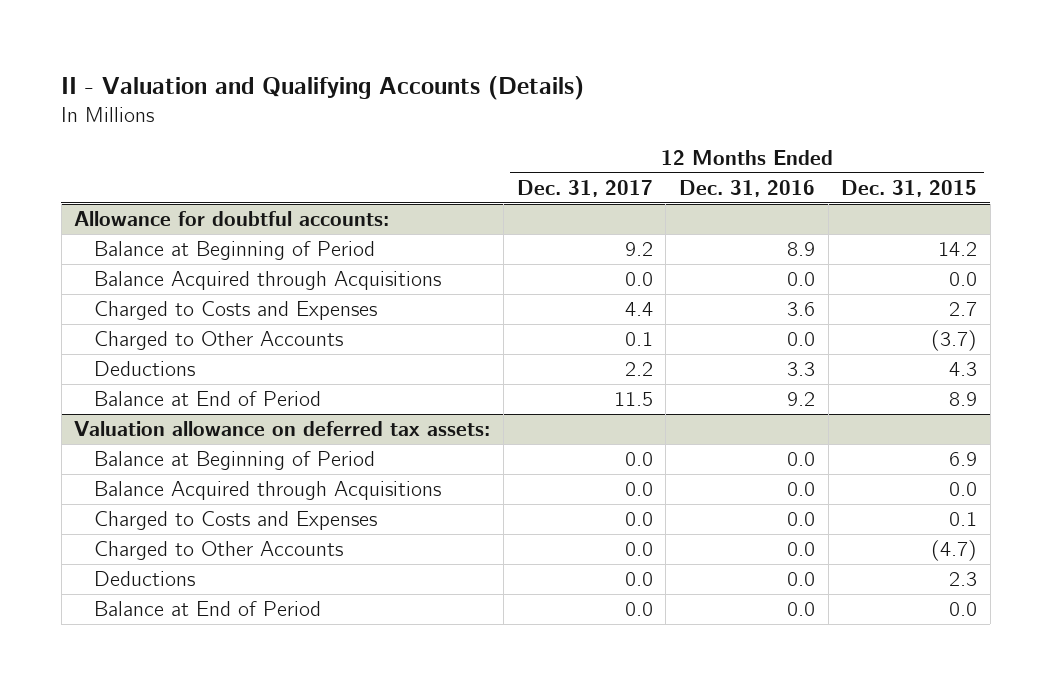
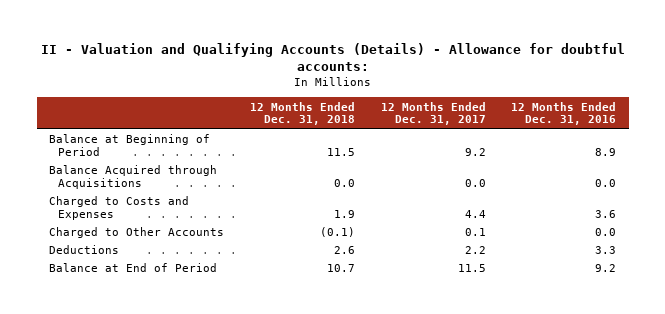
[61,75,585,100] II - Valuation and Qualifying Accounts (Details) -> [40,42,625,72] II - Valuation and Qualifying Accounts (Details) - Allowance for doubtful accounts:
[841,180,978,198] Dec. 31, 2015 -> none
none -> [249,101,355,126] 12 Months Ended Dec. 31, 2018
[74,211,390,227] Allowance for doubtful accounts: -> none
[74,421,491,437] Valuation allowance on deferred tax assets: -> none
[94,451,376,471] Balance at Beginning of Period -> none
[94,481,442,501] Balance Acquired through Acquisitions -> none
[94,511,378,531] Charged to Costs and Expenses -> none
[94,541,344,561] Charged to Other Accounts -> none
[94,571,196,587] Deductions -> none
[94,601,322,617] Balance at End of Period -> none

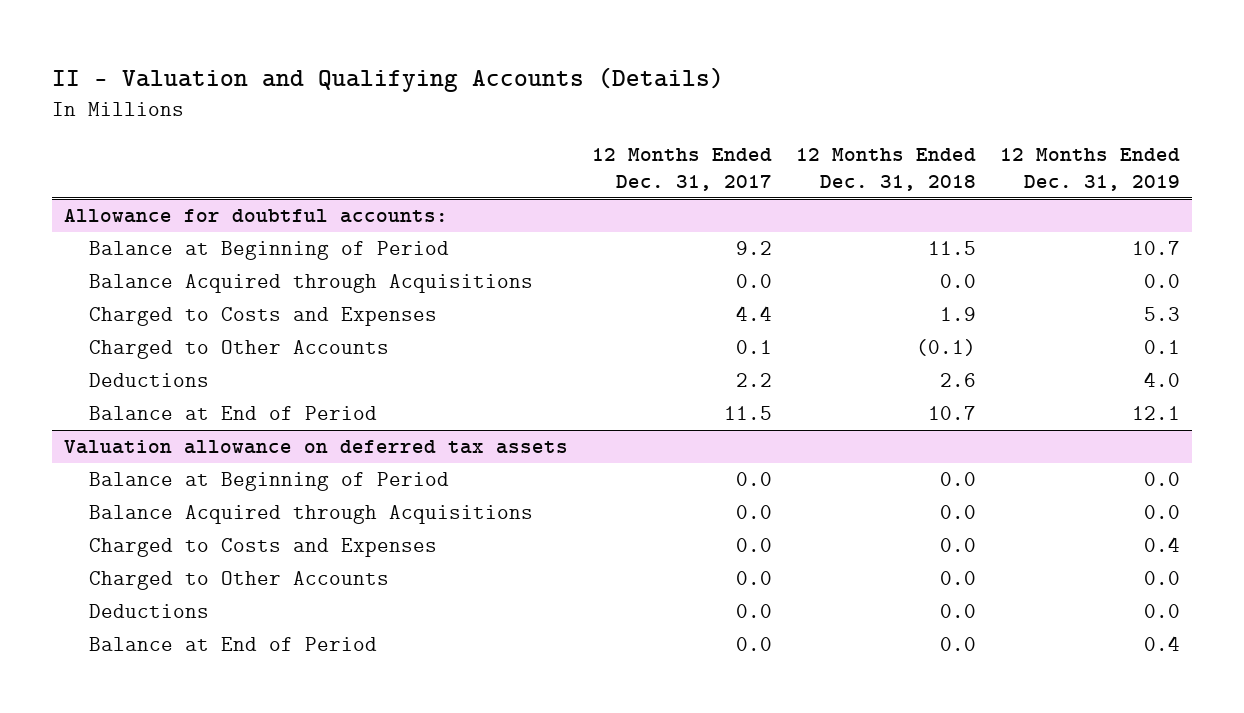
[40,42,625,72] II - Valuation and Qualifying Accounts (Details) - Allowance for doubtful accounts: -> [51,67,724,93] II - Valuation and Qualifying Accounts (Details)
[511,101,617,126] 12 Months Ended Dec. 31, 2016 -> none
none -> [999,147,1180,191] 12 Months Ended Dec. 31, 2019
none -> [63,209,448,224] Allowance for doubtful accounts:
none -> [63,440,568,455] Valuation allowance on deferred tax assets
none -> [88,472,449,492] Balance at Beginning of Period
none -> [88,505,533,525] Balance Acquired through Acquisitions
none -> [88,538,437,558] Charged to Costs and Expenses
none -> [88,571,389,591] Charged to Other Accounts
none -> [88,604,209,619] Deductions
none -> [88,637,377,652] Balance at End of Period

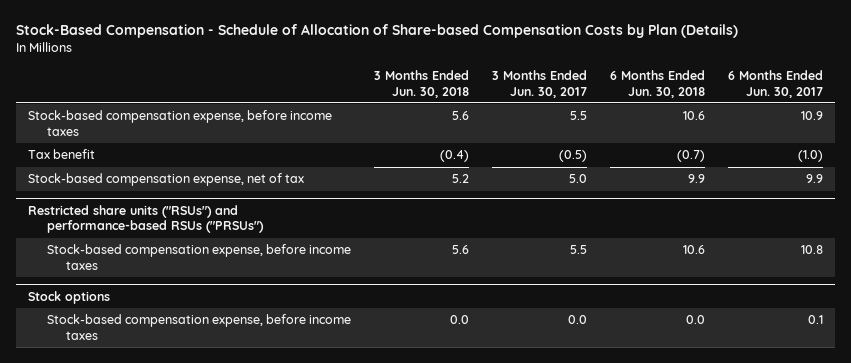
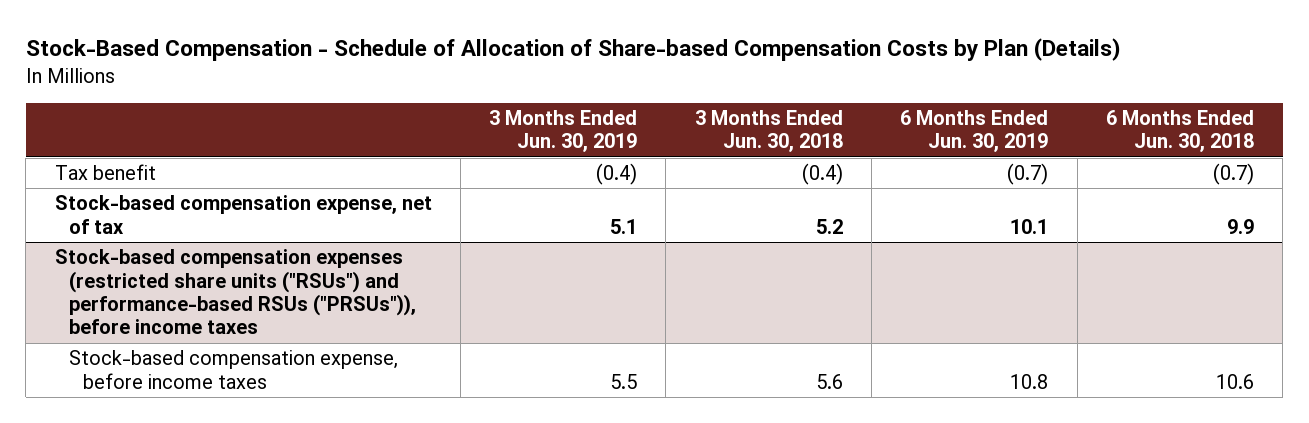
[492,70,588,98] 3 Months Ended Jun. 30, 2017 -> none
[728,70,824,98] 6 Months Ended Jun. 30, 2017 -> none
none -> [489,110,638,153] 3 Months Ended Jun. 30, 2019
none -> [900,110,1049,153] 6 Months Ended Jun. 30, 2019
[27,110,332,136] Stock-based compensation expense, before income taxes -> none
[27,204,264,234] Restricted share units ("RSUs") and performance-based RSUs ("PRSUs") -> [54,249,416,335] Stock-based compensation expenses (restricted share units ("RSUs") and performance-based RSUs ("PRSUs")), before income taxes
[27,290,110,304] Stock options -> none
[46,314,351,340] Stock-based compensation expense, before income taxes -> none

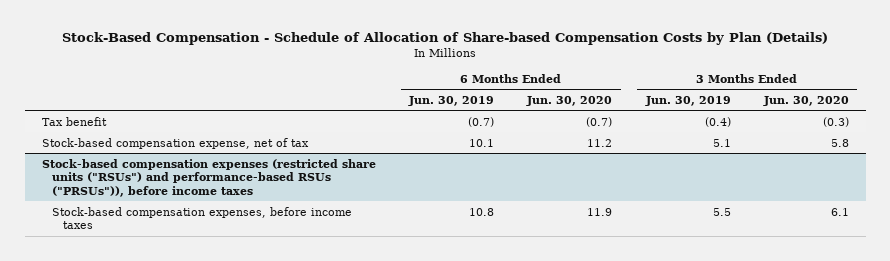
[694,110,843,153] 3 Months Ended Jun. 30, 2018 -> none
[1106,110,1255,153] 6 Months Ended Jun. 30, 2018 -> none
none -> [526,95,613,106] Jun. 30, 2020
none -> [762,95,849,106] Jun. 30, 2020
[68,350,398,389] Stock-based compensation expense, before income taxes -> [52,206,353,230] Stock-based compensation expenses, before income taxes

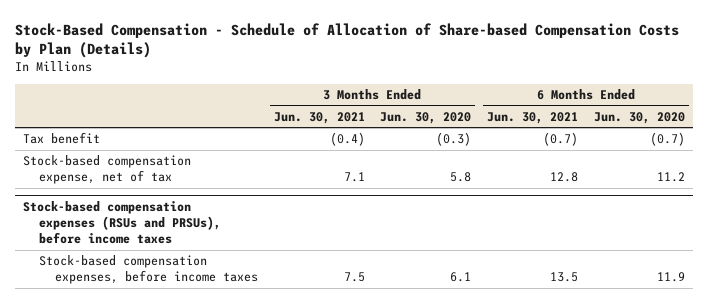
[407,95,494,106] Jun. 30, 2019 -> none
[644,95,731,106] Jun. 30, 2019 -> none
none -> [273,111,365,124] Jun. 30, 2021
none -> [486,111,578,124] Jun. 30, 2021
[41,158,376,198] Stock-based compensation expenses (restricted share units ("RSUs") and performance-based RSUs ("PRSUs")), before income taxes -> [23,201,222,245] Stock-based compensation expenses (RSUs and PRSUs), before income taxes

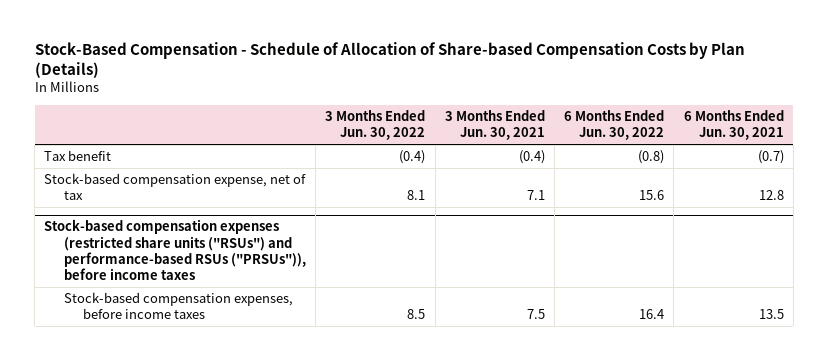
[380,111,472,124] Jun. 30, 2020 -> none
[593,111,685,124] Jun. 30, 2020 -> none
none -> [325,110,426,141] 3 Months Ended Jun. 30, 2022
none -> [564,110,665,141] 6 Months Ended Jun. 30, 2022
[23,201,222,245] Stock-based compensation expenses (RSUs and PRSUs), before income taxes -> [44,219,306,280] Stock-based compensation expenses (restricted share units ("RSUs") and performance-based RSUs ("PRSUs")), before income taxes

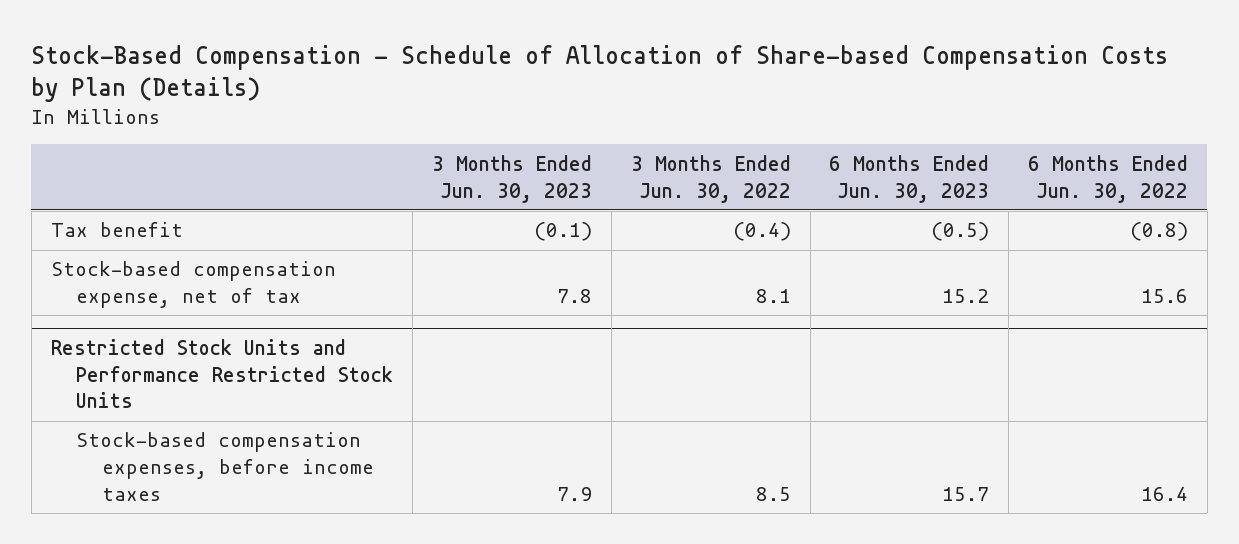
[444,110,545,141] 3 Months Ended Jun. 30, 2021 -> none
[683,110,784,141] 6 Months Ended Jun. 30, 2021 -> none
none -> [431,154,592,203] 3 Months Ended Jun. 30, 2023
none -> [829,154,990,203] 6 Months Ended Jun. 30, 2023
[44,219,306,280] Stock-based compensation expenses (restricted share units ("RSUs") and performance-based RSUs ("PRSUs")), before income taxes -> [50,338,394,409] Restricted Stock Units and Performance Restricted Stock Units

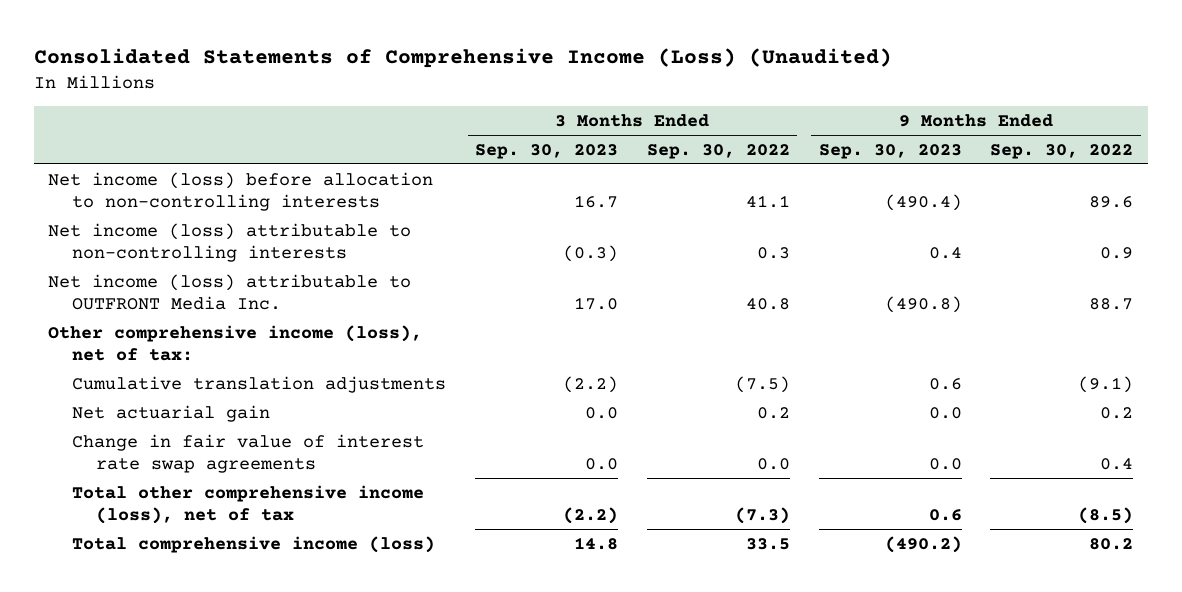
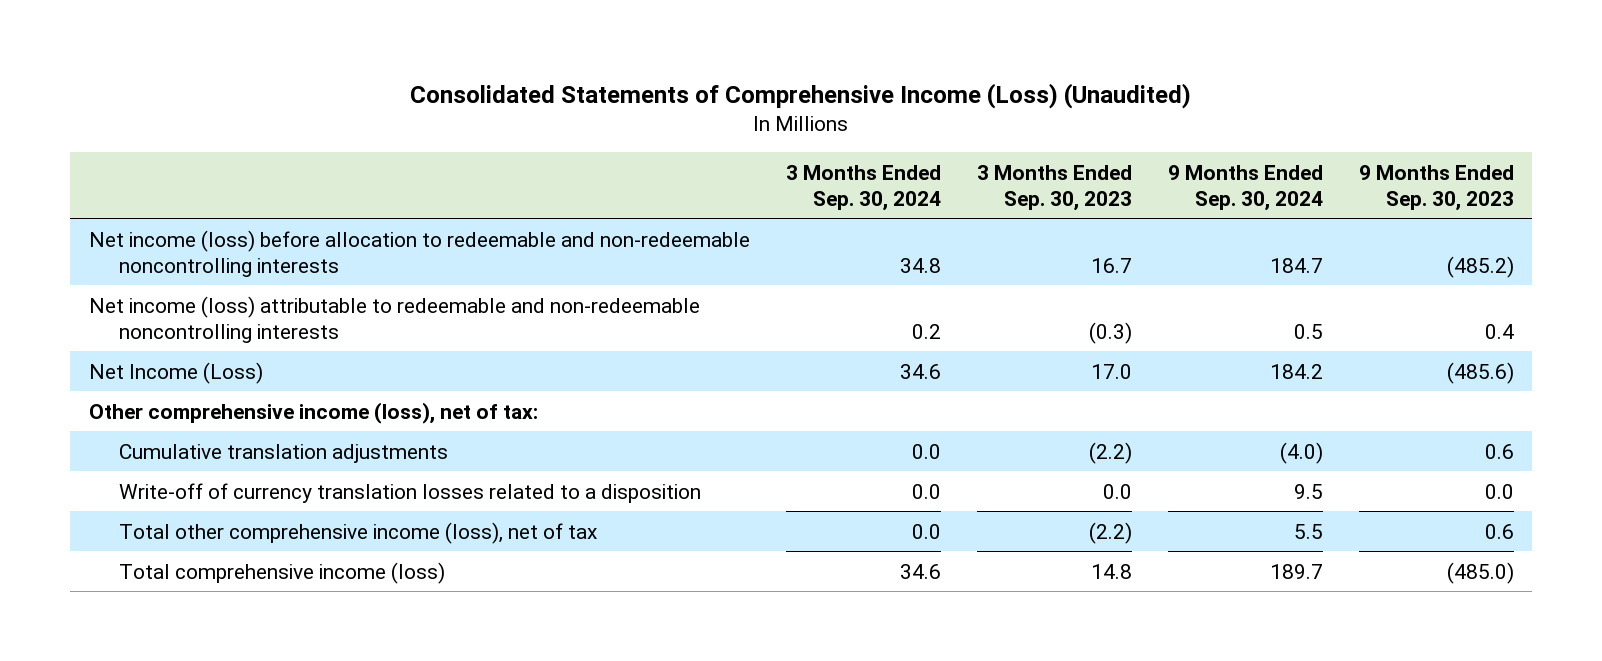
[646,143,790,159] Sep. 30, 2022 -> none
[990,143,1134,159] Sep. 30, 2022 -> none
none -> [785,164,941,211] 3 Months Ended Sep. 30, 2024
none -> [1167,164,1323,211] 9 Months Ended Sep. 30, 2024
[48,171,434,211] Net income (loss) before allocation to non-controlling interests -> [88,229,750,277] Net income (loss) before allocation to redeemable and non-redeemable noncontrolling interests
[884,193,962,211] (490.4) -> [1446,255,1514,278] (485.2)
[48,222,412,262] Net income (loss) attributable to non-controlling interests -> [88,295,700,343] Net income (loss) attributable to redeemable and non-redeemable noncontrolling interests
[48,273,412,310] Net income (loss) attributable to OUTFRONT Media Inc. -> [88,361,263,384] Net Income (Loss)
[884,295,962,313] (490.8) -> [1446,361,1514,384] (485.6)
[71,404,270,422] Net actuarial gain -> none
[71,433,424,473] Change in fair value of interest rate swap agreements -> none
none -> [119,482,702,503] Write-off of currency translation losses related to a disposition
[884,535,962,553] (490.2) -> [1446,561,1514,584] (485.0)

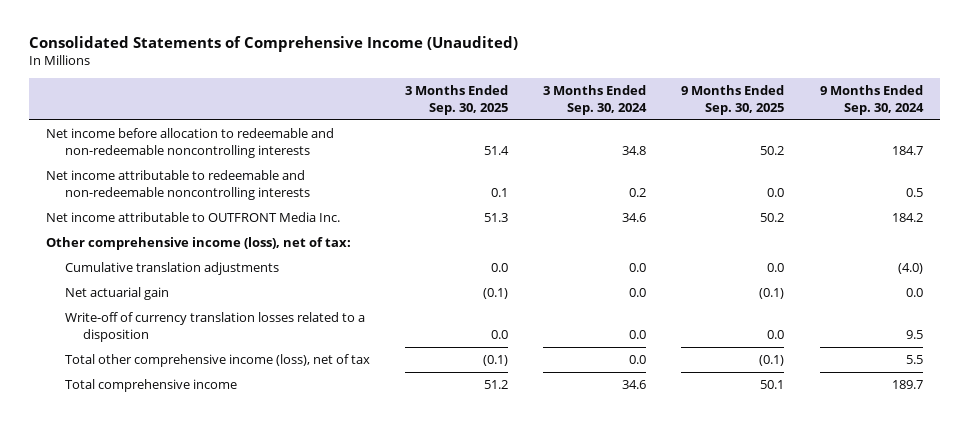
[410,82,1192,109] Consolidated Statements of Comprehensive Income (Loss) (Unaudited) -> [28,36,518,53] Consolidated Statements of Comprehensive Income (Unaudited)
[976,164,1132,211] 3 Months Ended Sep. 30, 2023 -> none
[1358,164,1514,211] 9 Months Ended Sep. 30, 2023 -> none
none -> [404,85,508,115] 3 Months Ended Sep. 30, 2025
none -> [681,85,785,115] 9 Months Ended Sep. 30, 2025
[88,229,750,277] Net income (loss) before allocation to redeemable and non-redeemable noncontrolling interests -> [46,128,335,158] Net income before allocation to redeemable and non-redeemable noncontrolling interests
[88,295,700,343] Net income (loss) attributable to redeemable and non-redeemable noncontrolling interests -> [46,170,310,200] Net income attributable to redeemable and non-redeemable noncontrolling interests
[88,361,263,384] Net Income (Loss) -> [46,212,341,223] Net income attributable to OUTFRONT Media Inc.
none -> [64,287,169,301] Net actuarial gain
[119,561,446,584] Total comprehensive income (loss) -> [64,379,237,393] Total comprehensive income

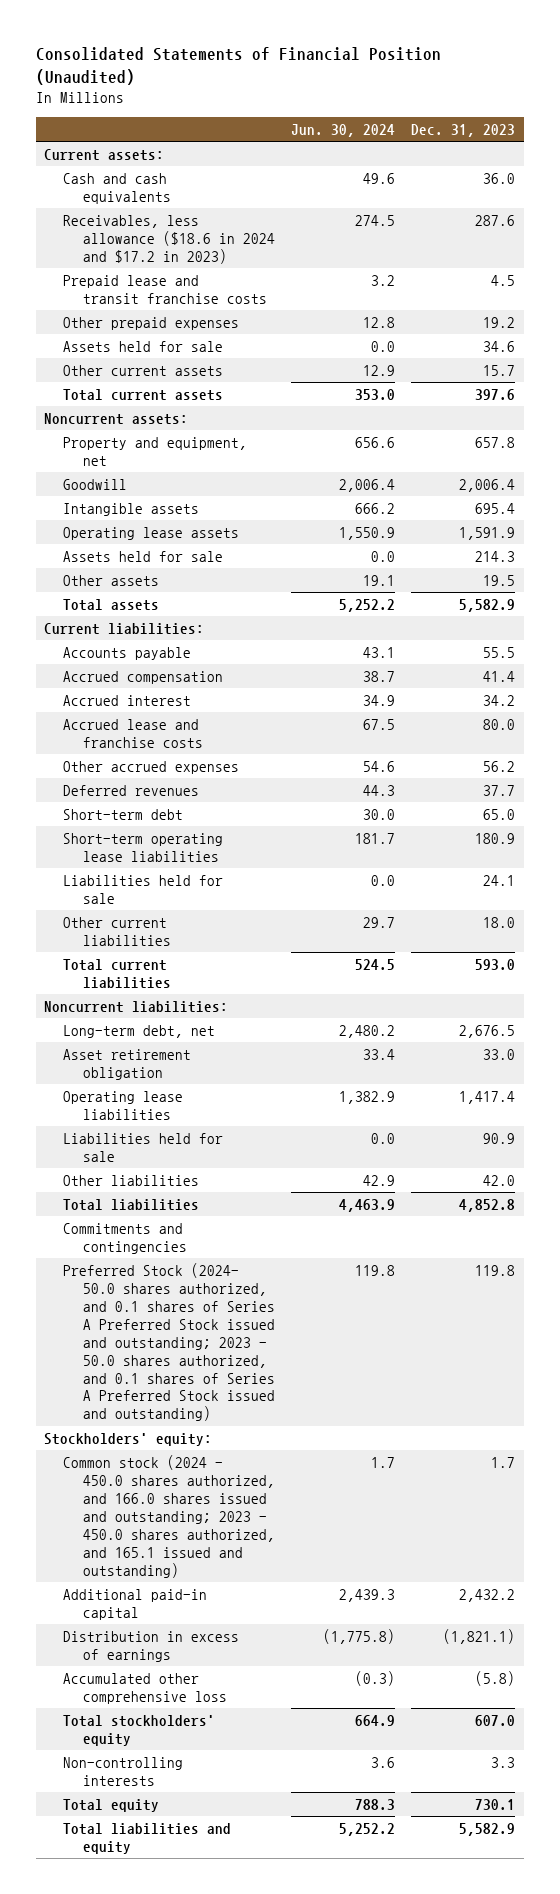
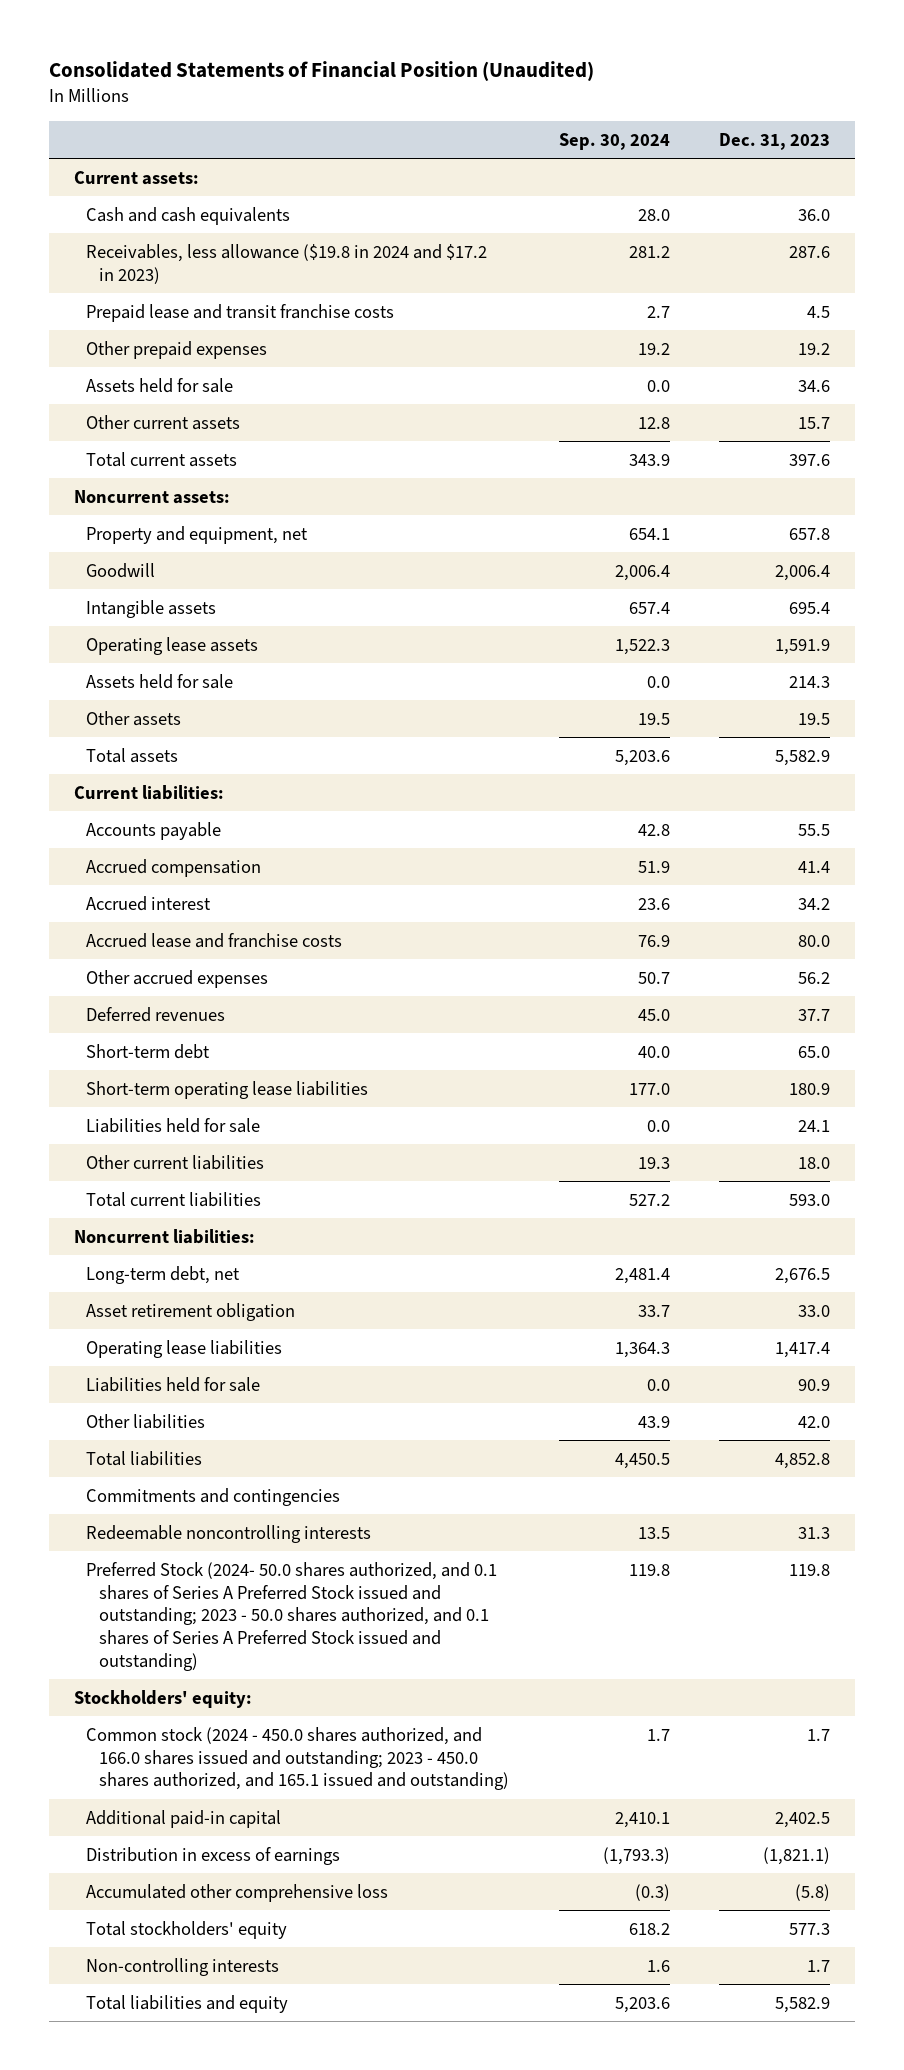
[290,123,395,137] Jun. 30, 2024 -> none
none -> [558,132,670,150] Sep. 30, 2024
[63,214,275,264] Receivables, less allowance ($18.6 in 2024 and $17.2 in 2023) -> [86,243,488,284] Receivables, less allowance ($19.8 in 2024 and $17.2 in 2023)
none -> [86,1524,372,1543] Redeemable noncontrolling interests
[459,1588,516,1602] 2,432.2 -> [775,1811,831,1828] 2,402.5
[63,1798,160,1812] Total equity -> none
[475,1714,516,1726] 607.0 -> [789,1922,831,1935] 577.3
[491,1756,516,1768] 3.3 -> [807,1959,831,1972] 1.7

